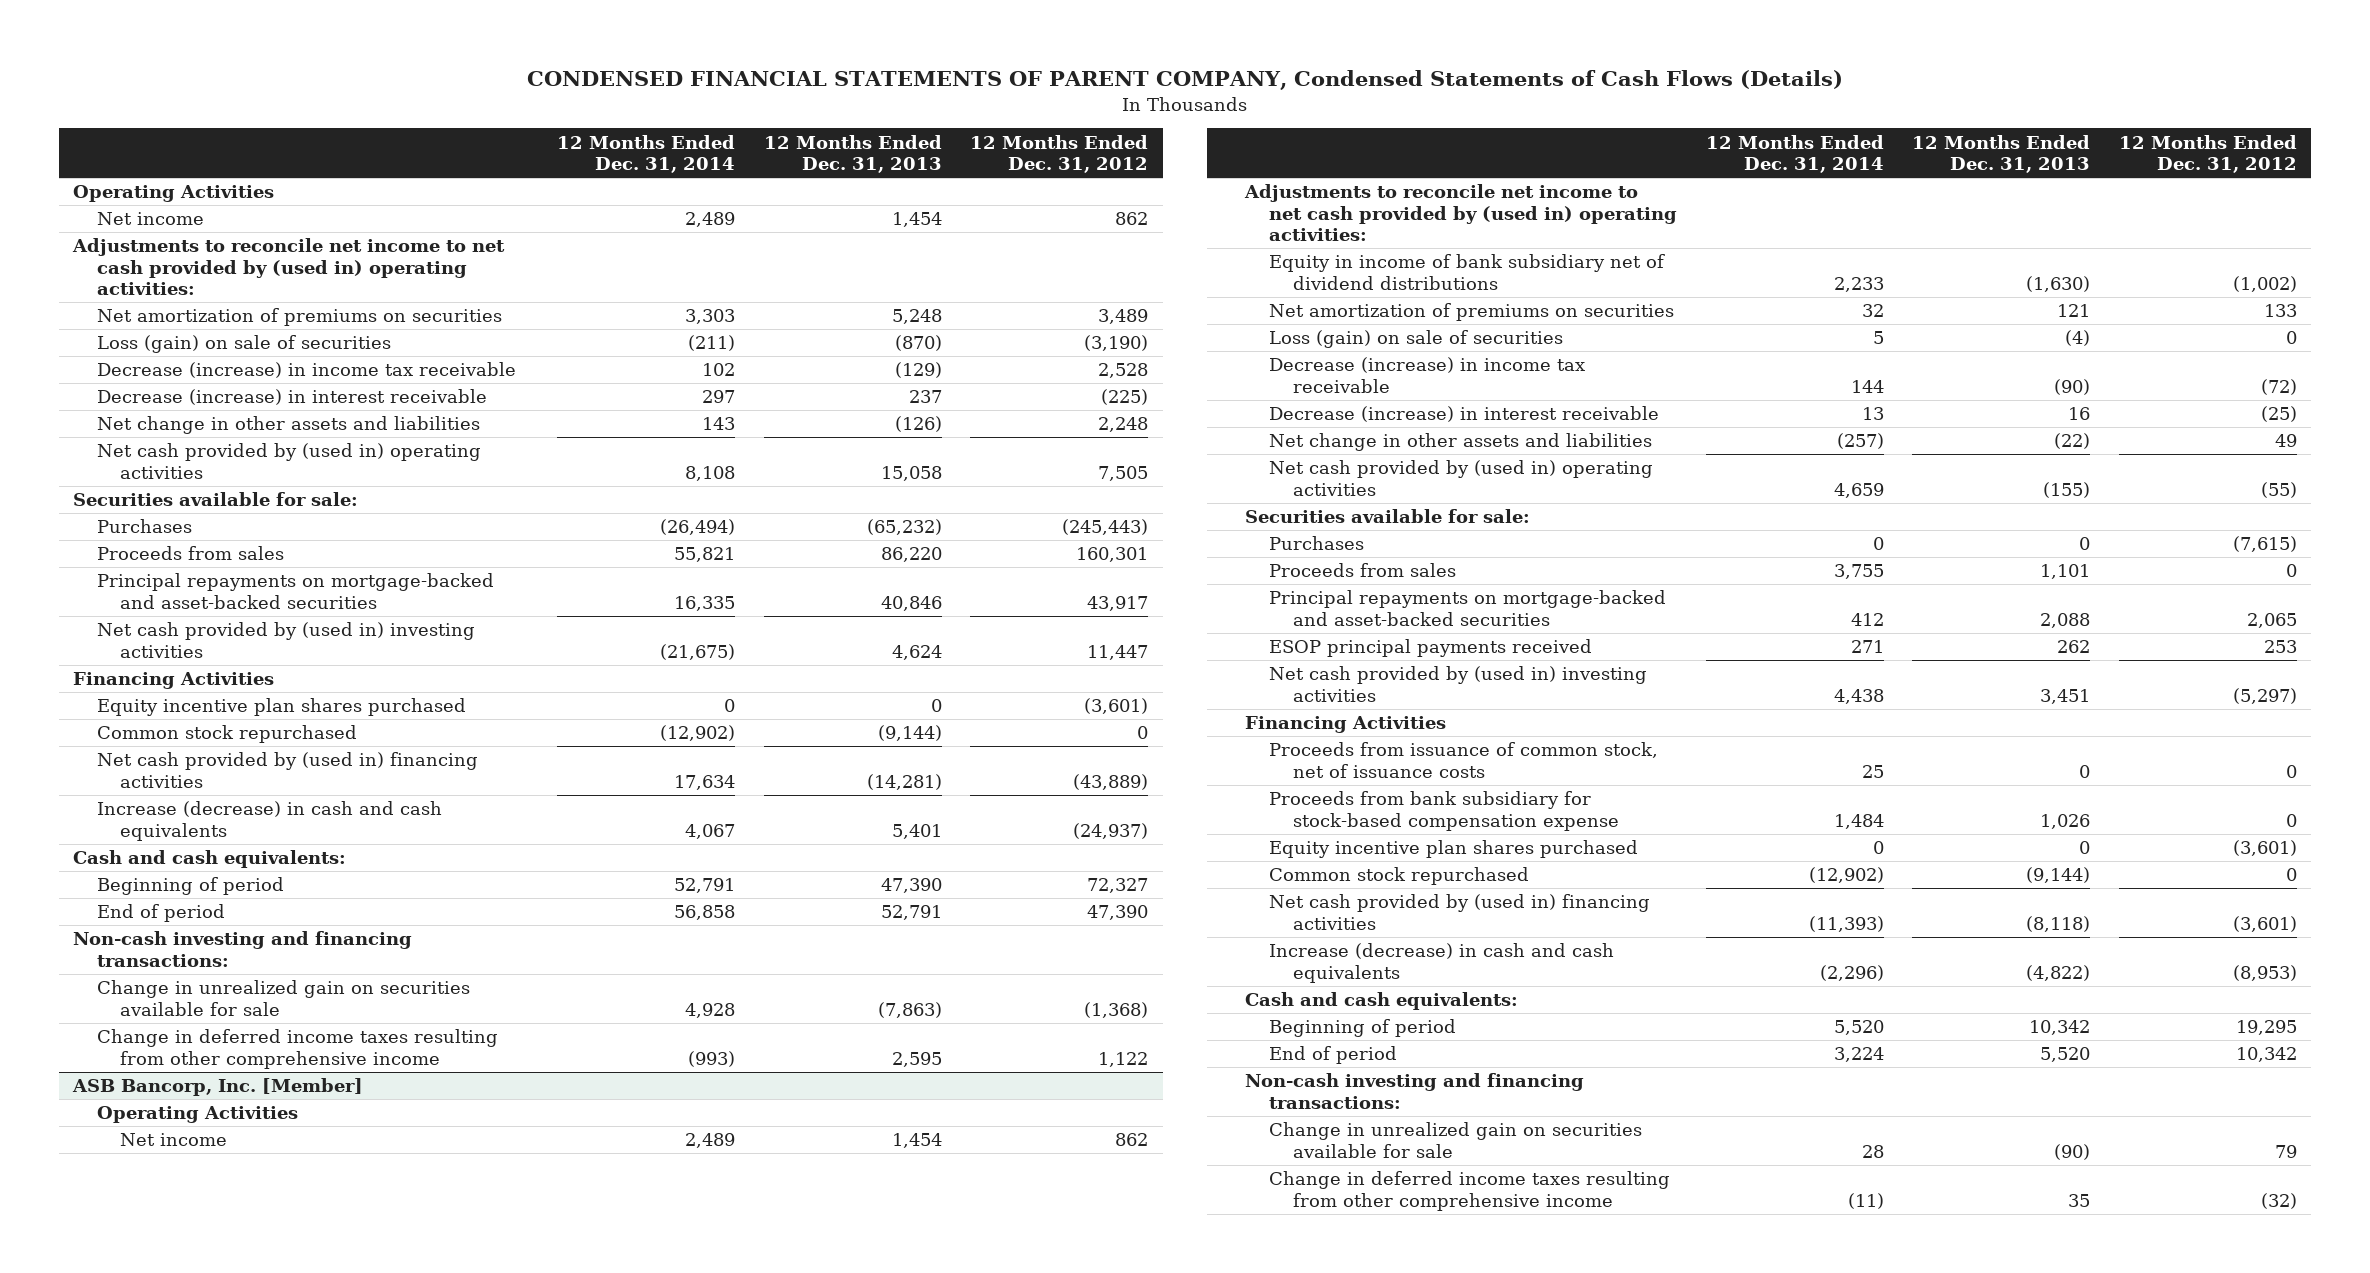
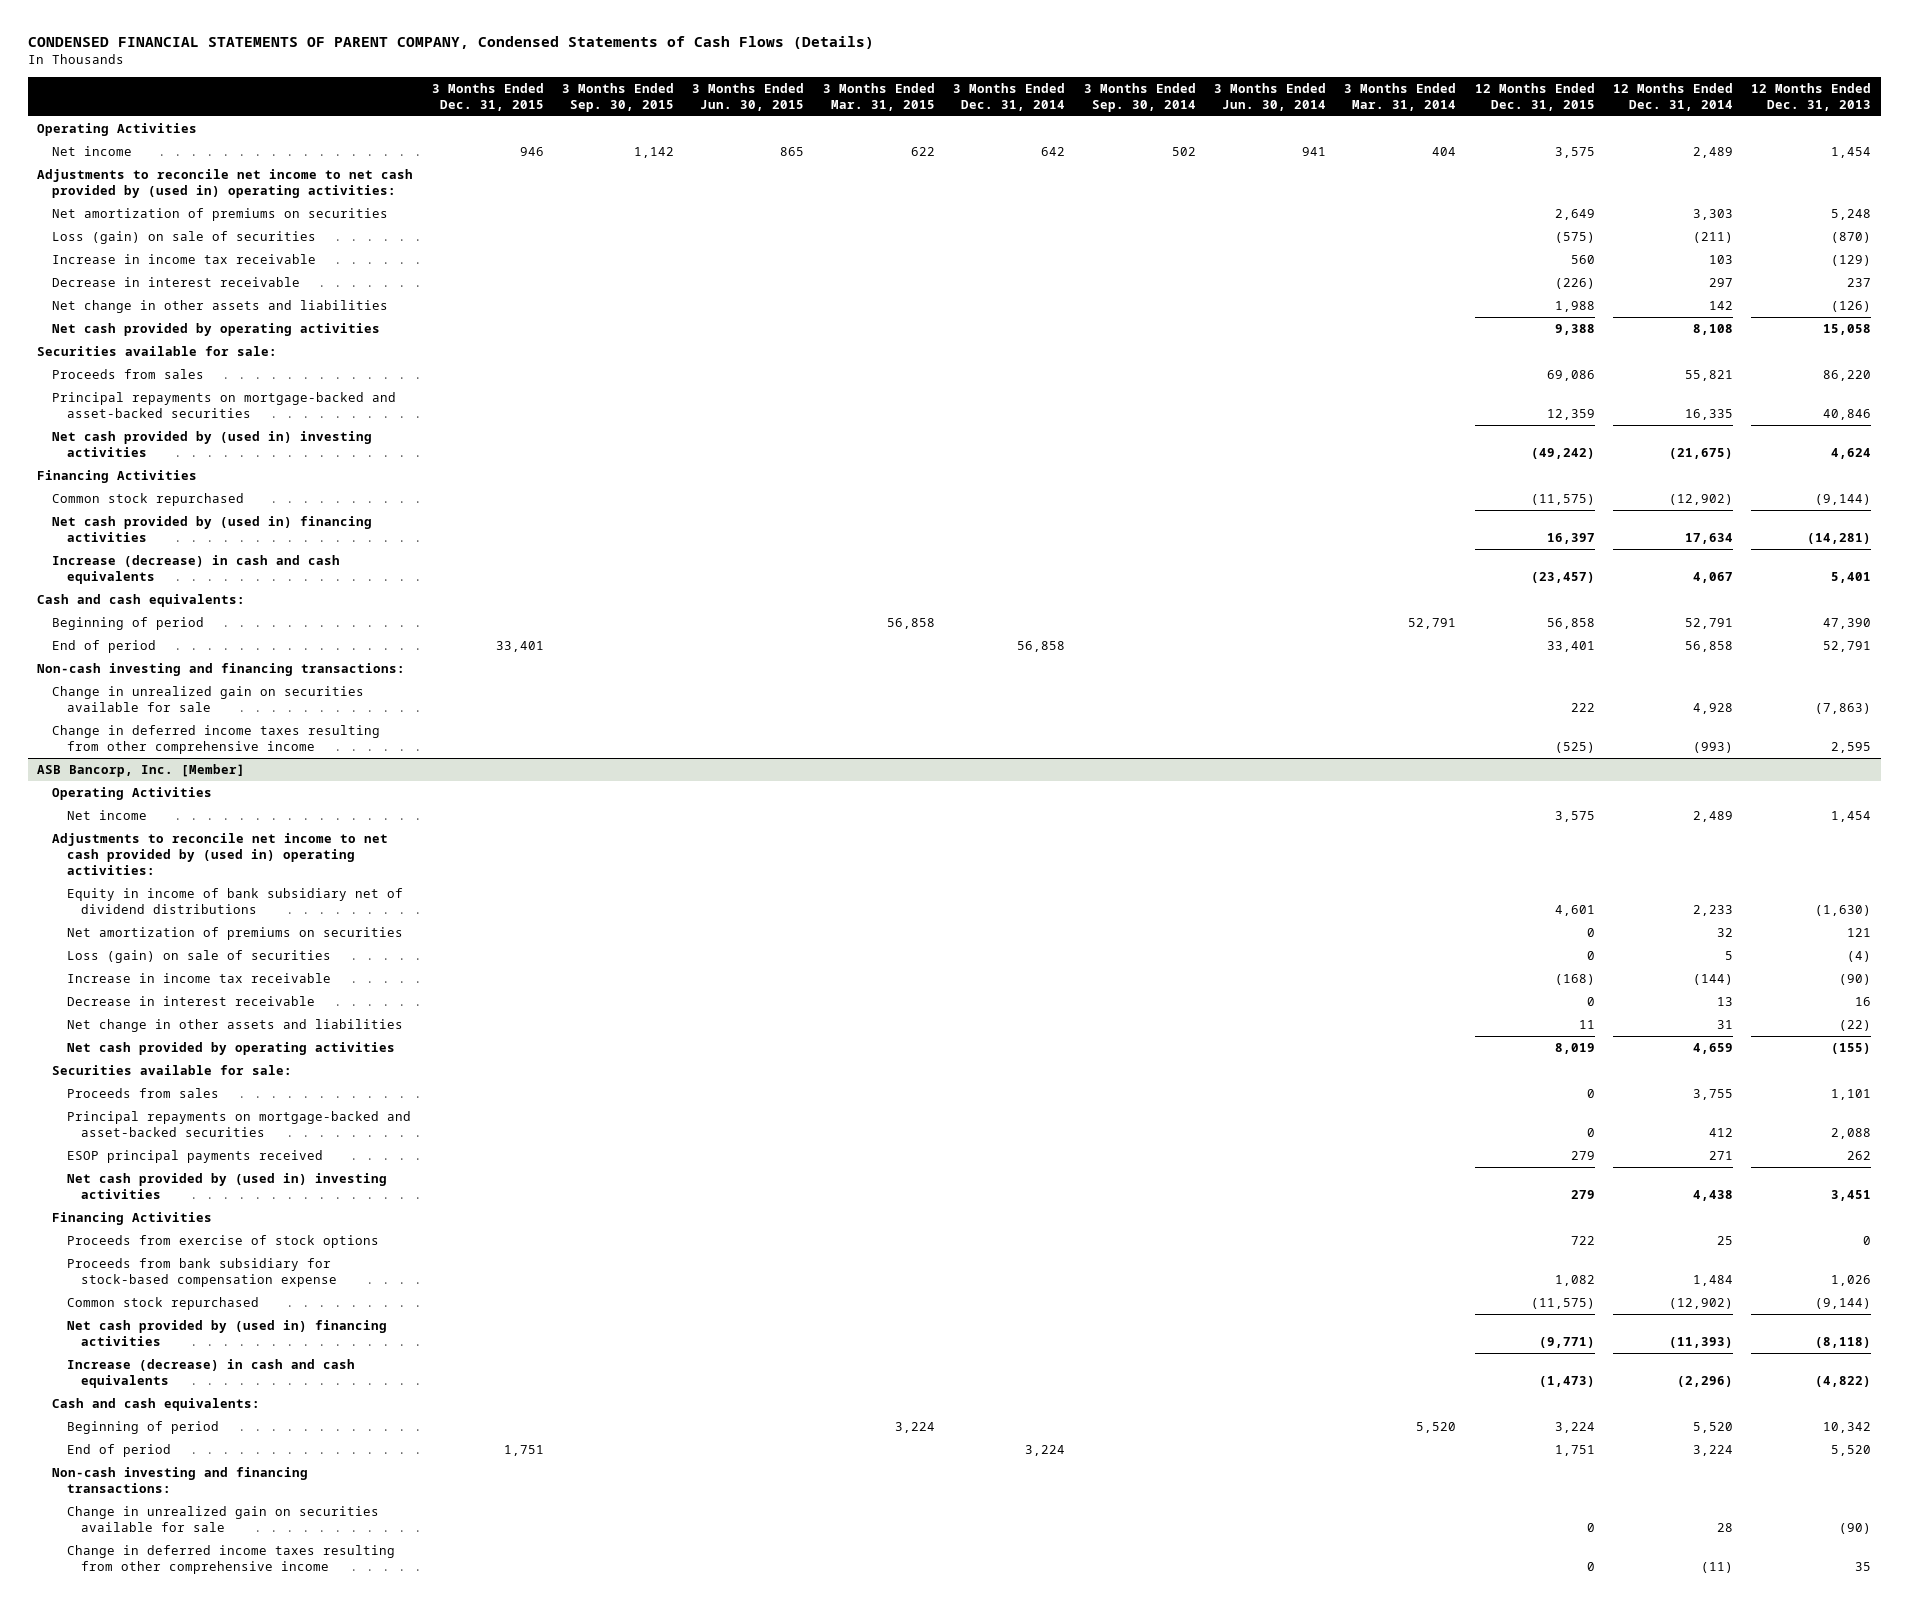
[970,134,1149,173] 12 Months Ended Dec. 31, 2012 -> none
none -> [431,82,544,111] 3 Months Ended Dec. 31, 2015
none -> [562,82,675,112] 3 Months Ended Sep. 30, 2015
none -> [692,82,805,111] 3 Months Ended Jun. 30, 2015
none -> [822,82,935,111] 3 Months Ended Mar. 31, 2015
none -> [953,82,1066,111] 3 Months Ended Dec. 31, 2014
none -> [1083,82,1196,112] 3 Months Ended Sep. 30, 2014
none -> [1213,82,1326,111] 3 Months Ended Jun. 30, 2014
none -> [1344,82,1457,111] 3 Months Ended Mar. 31, 2014
none -> [1474,82,1595,111] 12 Months Ended Dec. 31, 2015
[96,362,516,379] Decrease (increase) in income tax receivable -> [51,253,316,264] Increase in income tax receivable
[702,363,736,377] 102 -> [1709,254,1734,264] 103
[96,389,487,406] Decrease (increase) in interest receivable -> [51,276,300,287] Decrease in interest receivable
[702,417,736,431] 143 -> [1709,300,1734,310] 142
[96,443,481,479] Net cash provided by (used in) operating activities -> [51,322,380,336] Net cash provided by operating activities
[96,519,192,534] Purchases -> none
[96,698,466,717] Equity incentive plan shares purchased -> none
[1268,357,1585,393] Decrease (increase) in income tax receivable -> [66,972,331,983] Increase in income tax receivable
[1850,379,1884,393] 144 -> [1693,973,1734,985] (144)
[1268,406,1659,423] Decrease (increase) in interest receivable -> [66,995,315,1006] Decrease in interest receivable
[1836,433,1884,450] (257) -> [1717,1019,1734,1029] 31
[1268,460,1653,496] Net cash provided by (used in) operating activities -> [66,1041,395,1055] Net cash provided by operating activities
[1268,536,1364,551] Purchases -> none
[1268,742,1658,778] Proceeds from issuance of common stock, net of issuance costs -> [66,1234,379,1248] Proceeds from exercise of stock options
[1268,840,1638,859] Equity incentive plan shares purchased -> none

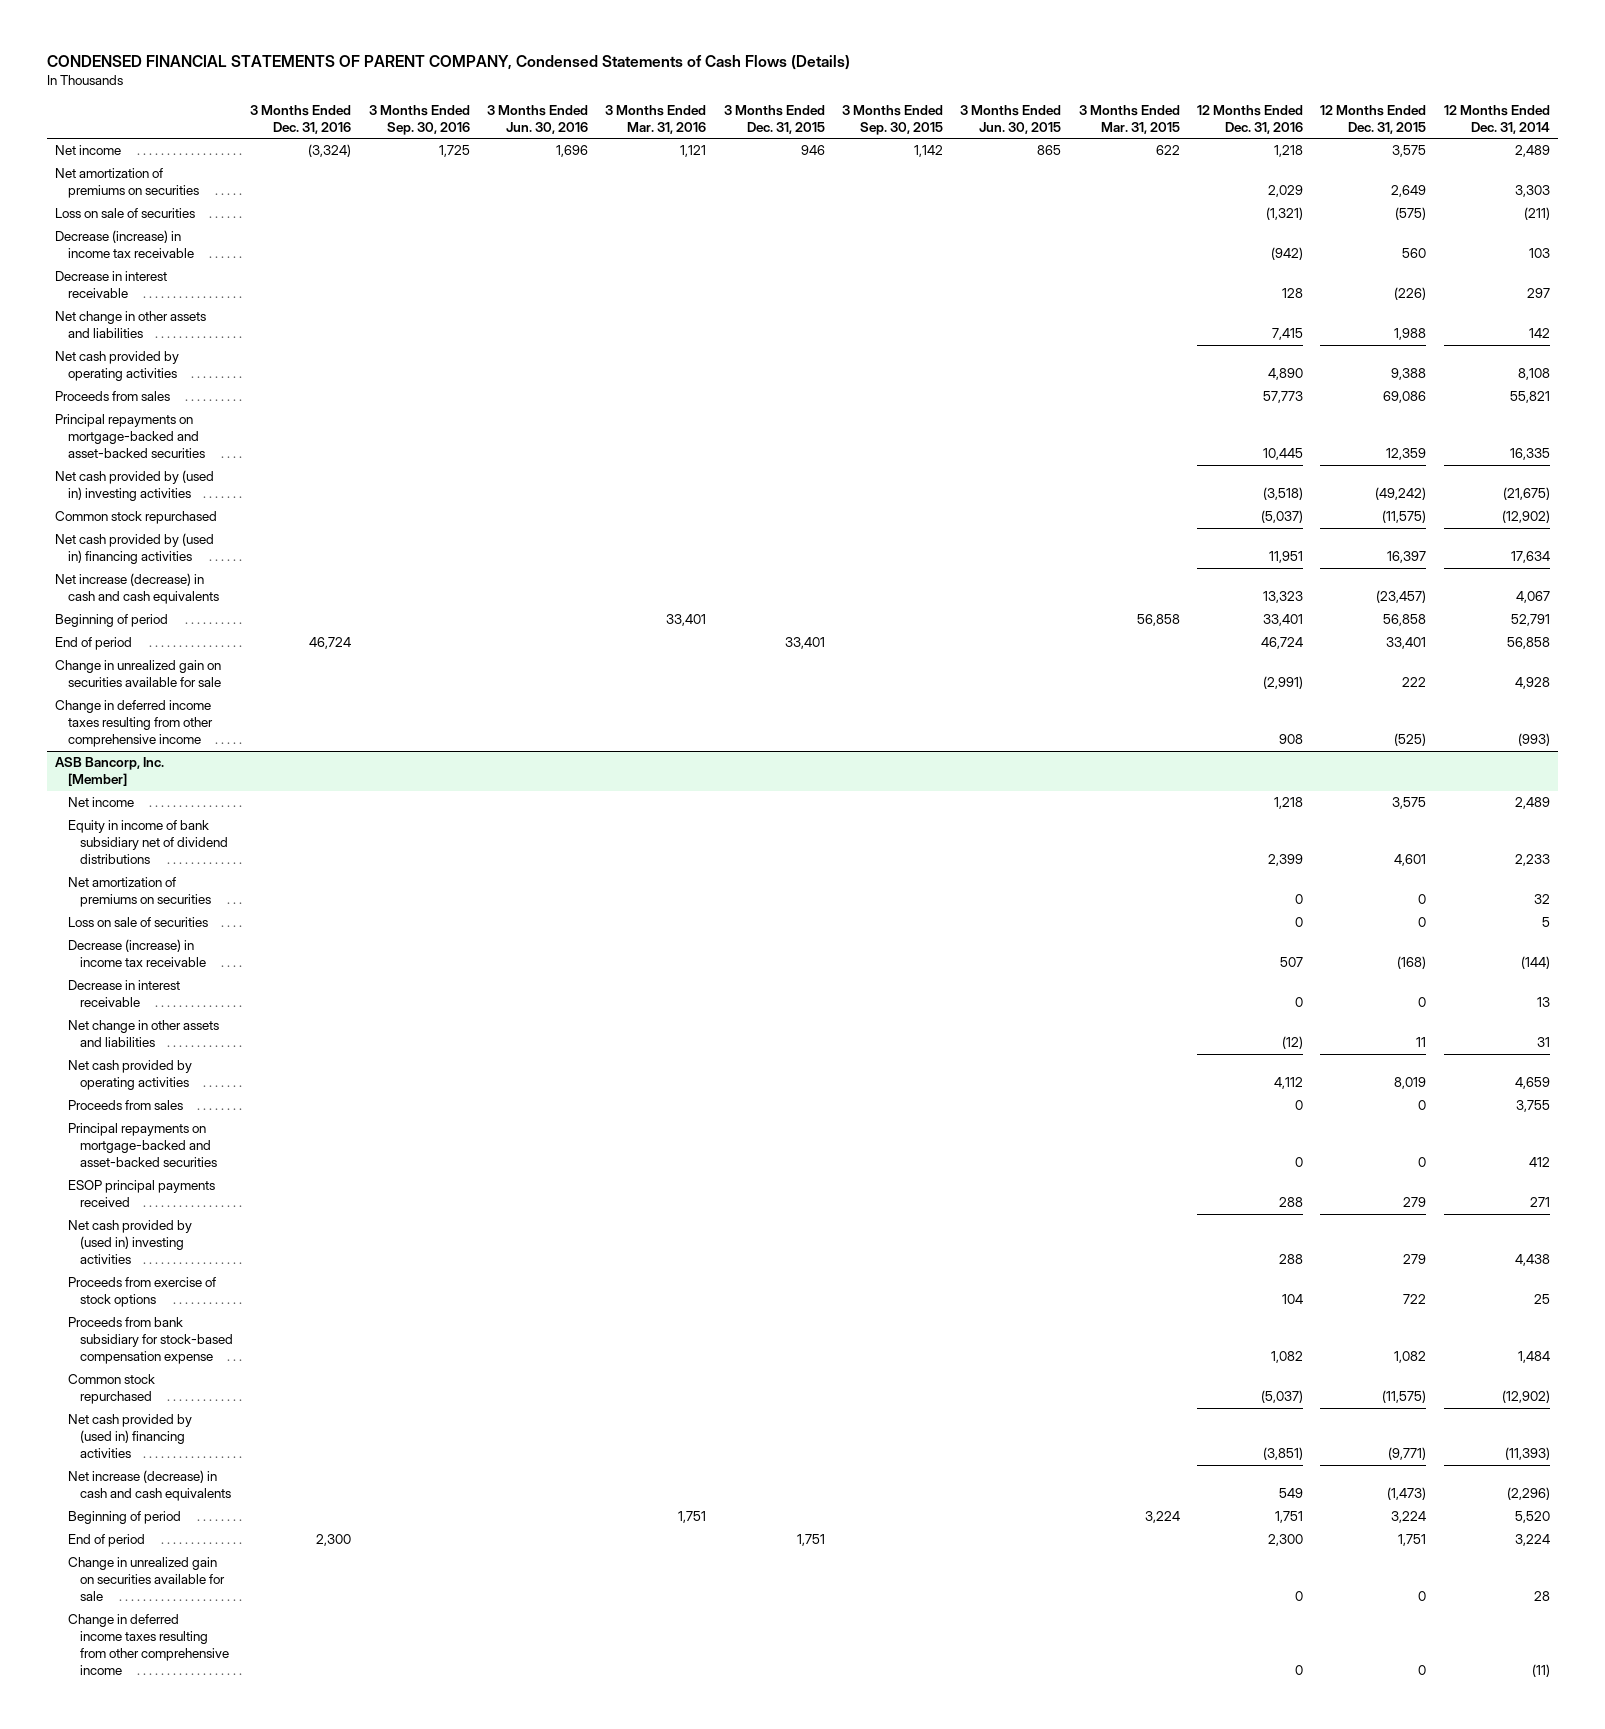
[953,82,1066,111] 3 Months Ended Dec. 31, 2014 -> none
[1083,82,1196,112] 3 Months Ended Sep. 30, 2014 -> none
[1213,82,1326,111] 3 Months Ended Jun. 30, 2014 -> none
[1344,82,1457,111] 3 Months Ended Mar. 31, 2014 -> none
[1751,82,1872,111] 12 Months Ended Dec. 31, 2013 -> none
none -> [250,104,352,134] 3 Months Ended Dec. 31, 2016
none -> [368,104,470,135] 3 Months Ended Sep. 30, 2016
none -> [486,104,588,134] 3 Months Ended Jun. 30, 2016
none -> [605,104,707,134] 3 Months Ended Mar. 31, 2016
none -> [1196,104,1303,134] 12 Months Ended Dec. 31, 2016
[37,122,198,136] Operating Activities -> none
[37,168,414,198] Adjustments to reconcile net income to net cash provided by (used in) operating activities: -> none
[51,230,316,244] Loss (gain) on sale of securities -> [55,208,196,219] Loss on sale of securities
[51,253,316,264] Increase in income tax receivable -> [55,230,194,259] Decrease (increase) in income tax receivable
[37,345,278,356] Securities available for sale: -> none
[37,469,198,483] Financing Activities -> none
[37,593,246,607] Cash and cash equivalents: -> none
[51,554,340,584] Increase (decrease) in cash and cash equivalents -> [55,573,219,605] Net increase (decrease) in cash and cash equivalents
[37,662,406,676] Non-cash investing and financing transactions: -> none
[51,786,212,800] Operating Activities -> none
[51,832,388,876] Adjustments to reconcile net income to net cash provided by (used in) operating activities: -> none
[66,949,331,963] Loss (gain) on sale of securities -> [67,917,208,928] Loss on sale of securities
[66,972,331,983] Increase in income tax receivable -> [67,939,206,968] Decrease (increase) in income tax receivable
[51,1064,292,1075] Securities available for sale: -> none
[51,1211,212,1225] Financing Activities -> none
[51,1397,260,1411] Cash and cash equivalents: -> none
[66,1358,355,1388] Increase (decrease) in cash and cash equivalents -> [67,1470,231,1502] Net increase (decrease) in cash and cash equivalents
[51,1466,308,1493] Non-cash investing and financing transactions: -> none

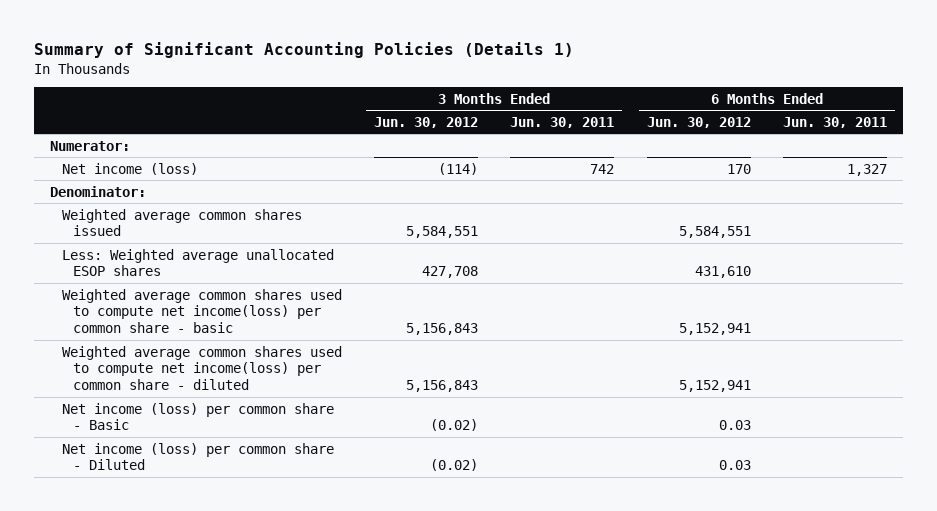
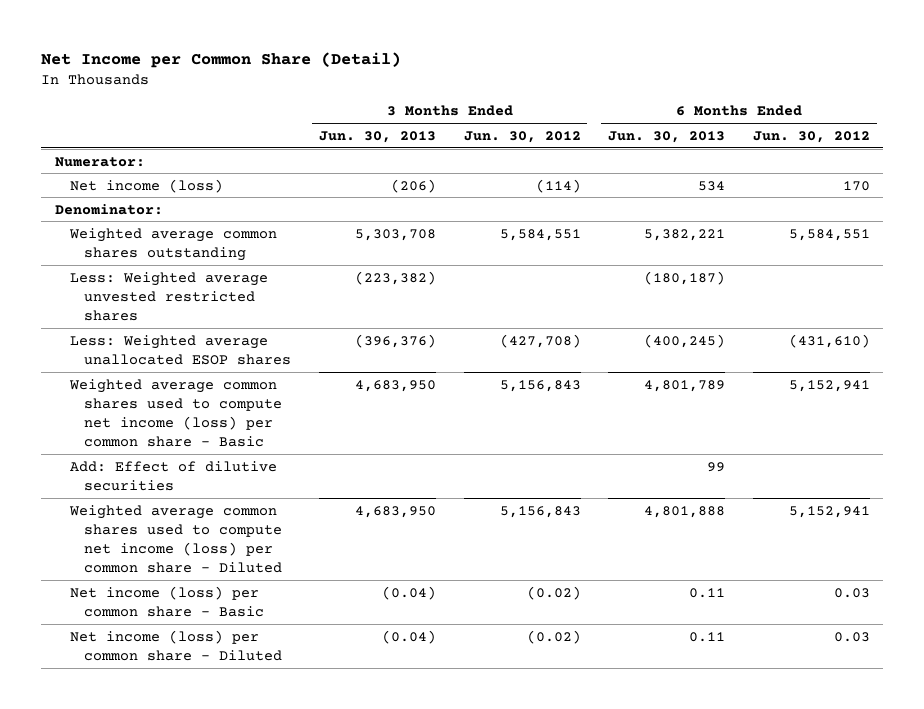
[34,42,575,59] Summary of Significant Accounting Policies (Details 1) -> [40,51,401,68] Net Income per Common Share (Detail)
[510,116,615,128] Jun. 30, 2011 -> none
[782,116,887,128] Jun. 30, 2011 -> none
none -> [319,130,437,143] Jun. 30, 2013
none -> [608,130,726,143] Jun. 30, 2013
[61,208,302,237] Weighted average common shares issued -> [68,227,277,261] Weighted average common shares outstanding
none -> [69,271,268,322] Less: Weighted average unvested restricted shares
[422,266,479,279] 427,708 -> [499,333,581,348] (427,708)
[694,266,751,279] 431,610 -> [788,333,870,348] (431,610)
[61,288,342,334] Weighted average common shares used to compute net income(loss) per common share - basic -> [68,378,283,448] Weighted average common shares used to compute net income (loss) per common share - Basic
none -> [69,460,277,491] Add: Effect of dilutive securities
[61,345,342,391] Weighted average common shares used to compute net income(loss) per common share - diluted -> [68,504,283,574] Weighted average common shares used to compute net income (loss) per common share - Diluted

